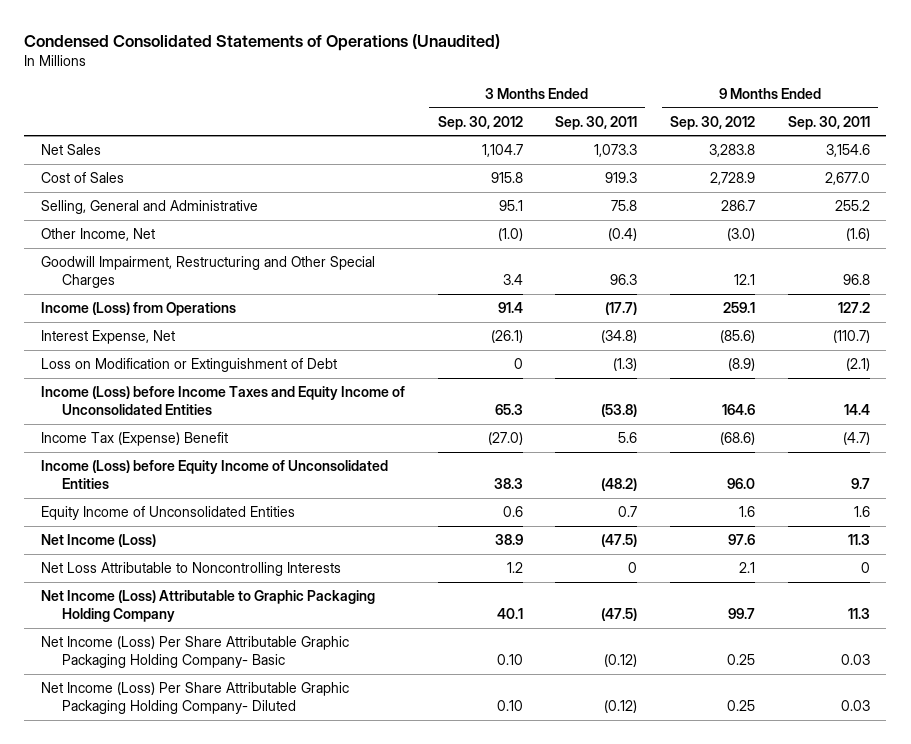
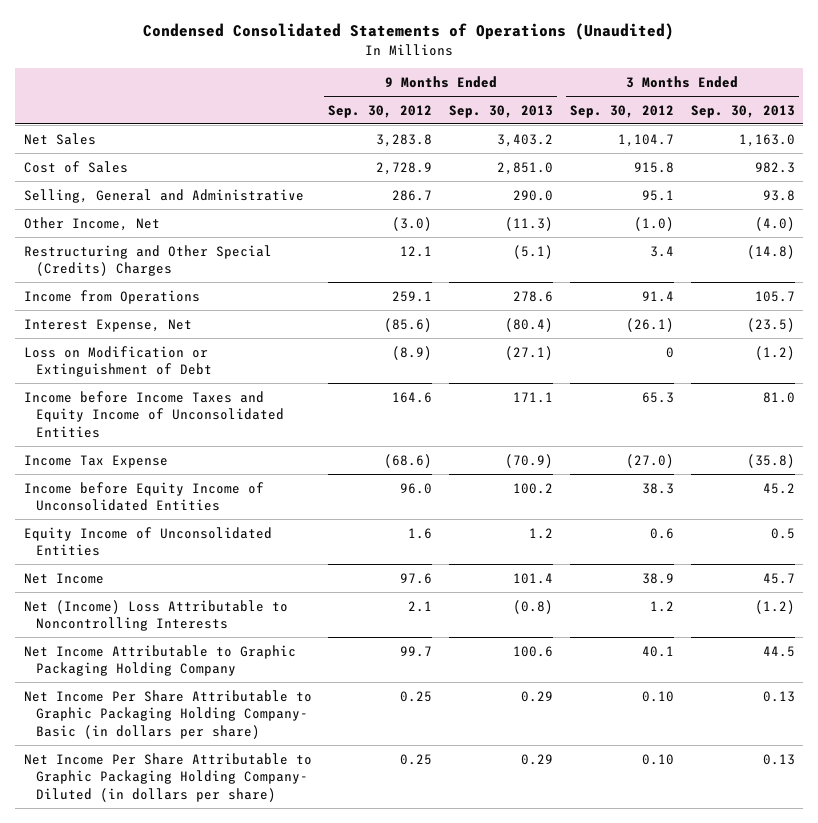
[555,115,638,130] Sep. 30, 2011 -> none
[787,115,870,130] Sep. 30, 2011 -> none
none -> [449,104,554,118] Sep. 30, 2013
none -> [690,104,795,118] Sep. 30, 2013
[40,256,375,289] Goodwill Impairment, Restructuring and Other Special Charges -> [23,244,272,277] Restructuring and Other Special (Credits) Charges
[40,302,236,317] Income (Loss) from Operations -> [23,289,200,304] Income from Operations
[40,386,405,416] Income (Loss) before Income Taxes and Equity Income of Unconsolidated Entities -> [23,390,285,438] Income before Income Taxes and Equity Income of Unconsolidated Entities
[40,432,228,447] Income Tax (Expense) Benefit -> [23,454,168,468] Income Tax Expense
[40,460,388,490] Income (Loss) before Equity Income of Unconsolidated Entities -> [23,481,264,512] Income before Equity Income of Unconsolidated Entities
[40,534,156,548] Net Income (Loss) -> [23,572,104,584] Net Income
[40,562,341,577] Net Loss Attributable to Noncontrolling Interests -> [23,599,288,632] Net (Income) Loss Attributable to Noncontrolling Interests
[40,590,375,623] Net Income (Loss) Attributable to Graphic Packaging Holding Company -> [23,644,296,677] Net Income Attributable to Graphic Packaging Holding Company
[40,636,349,669] Net Income (Loss) Per Share Attributable Graphic Packaging Holding Company- Basic -> [23,689,312,739] Net Income Per Share Attributable to Graphic Packaging Holding Company- Basic (in dollars per share)
[40,682,349,715] Net Income (Loss) Per Share Attributable Graphic Packaging Holding Company- Diluted -> [23,752,312,802] Net Income Per Share Attributable to Graphic Packaging Holding Company- Diluted (in dollars per share)

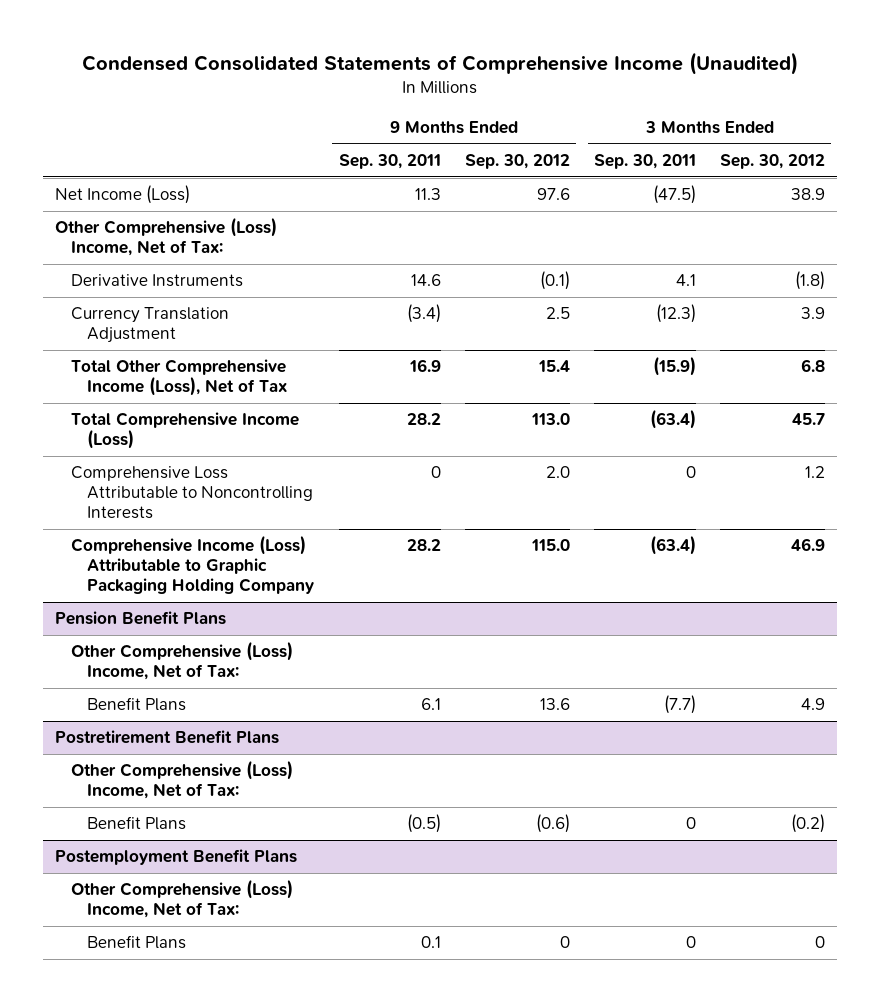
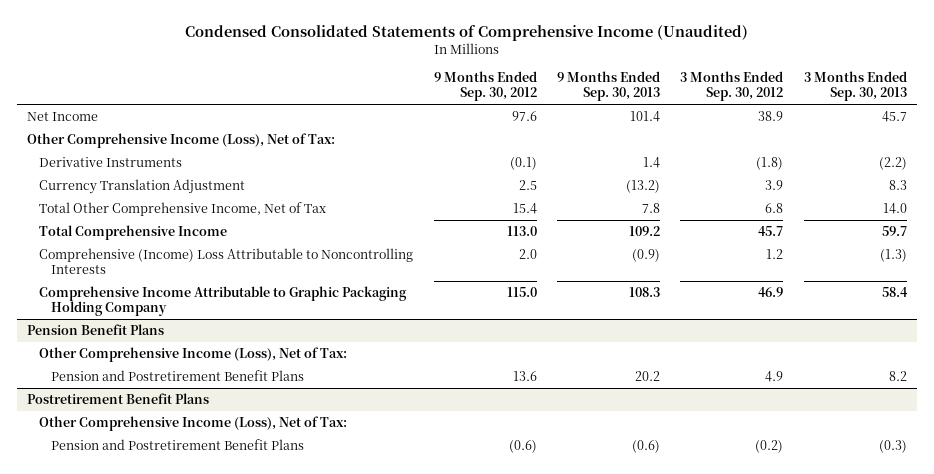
[338,154,441,170] Sep. 30, 2011 -> none
[593,154,696,170] Sep. 30, 2011 -> none
none -> [556,71,660,102] 9 Months Ended Sep. 30, 2013
none -> [803,71,907,102] 3 Months Ended Sep. 30, 2013
[55,185,191,205] Net Income (Loss) -> [27,111,99,121] Net Income
[55,217,278,257] Other Comprehensive (Loss) Income, Net of Tax: -> [27,132,336,148] Other Comprehensive Income (Loss), Net of Tax:
[71,359,288,397] Total Other Comprehensive Income (Loss), Net of Tax -> [39,201,327,216] Total Other Comprehensive Income, Net of Tax
[71,412,300,450] Total Comprehensive Income (Loss) -> [39,224,228,240] Total Comprehensive Income
[71,466,314,520] Comprehensive Loss Attributable to Noncontrolling Interests -> [39,247,414,275] Comprehensive (Income) Loss Attributable to Noncontrolling Interests
[71,535,315,595] Comprehensive Income (Loss) Attributable to Graphic Packaging Holding Company -> [39,285,408,317] Comprehensive Income Attributable to Graphic Packaging Holding Company
[71,641,294,681] Other Comprehensive (Loss) Income, Net of Tax: -> [39,346,348,362] Other Comprehensive Income (Loss), Net of Tax:
[87,697,187,712] Benefit Plans -> [51,369,305,381] Pension and Postretirement Benefit Plans
[87,816,187,831] Benefit Plans -> none
[55,849,298,866] Postemployment Benefit Plans -> none
[71,879,294,919] Other Comprehensive (Loss) Income, Net of Tax: -> none
[87,935,187,950] Benefit Plans -> none
[71,760,294,800] Other Comprehensive (Loss) Income, Net of Tax: -> [39,415,348,431] Other Comprehensive Income (Loss), Net of Tax:
none -> [51,438,305,450] Pension and Postretirement Benefit Plans

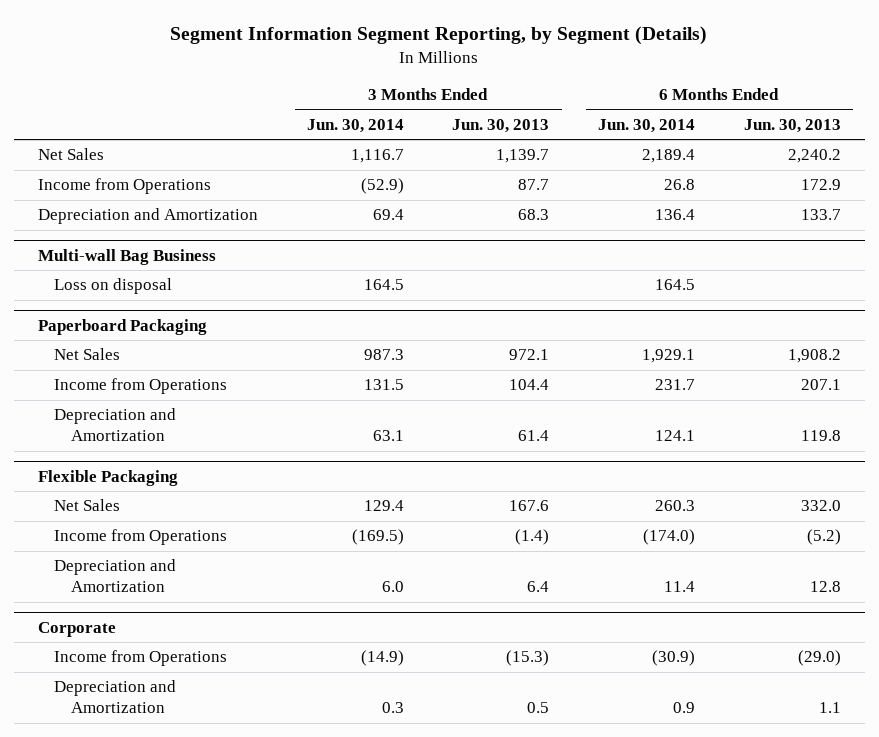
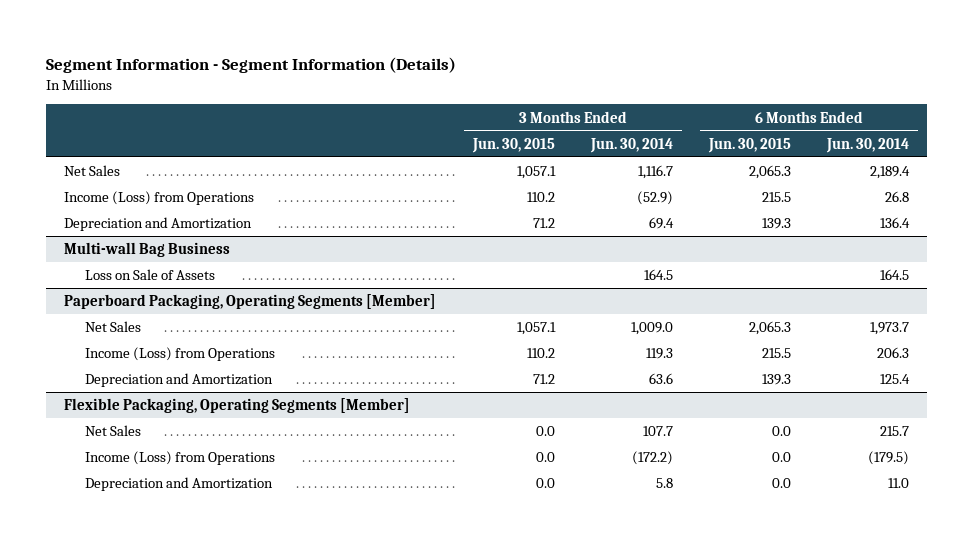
[170,25,708,45] Segment Information Segment Reporting, by Segment (Details) -> [46,56,457,73] Segment Information - Segment Information (Details)
[452,118,550,133] Jun. 30, 2013 -> none
[743,118,841,133] Jun. 30, 2013 -> none
none -> [471,137,555,153] Jun. 30, 2015
none -> [707,137,791,153] Jun. 30, 2015
[38,178,212,195] Income from Operations -> [64,191,255,206] Income (Loss) from Operations
[38,318,208,335] Paperboard Packaging -> none
[38,469,179,486] Flexible Packaging -> none
[38,621,117,637] Corporate -> none
[54,650,228,667] Income from Operations -> none
[54,680,177,714] Depreciation and Amortization -> none
[54,278,173,295] Loss on disposal -> [84,269,215,281] Loss on Sale of Assets
none -> [64,294,437,310] Paperboard Packaging, Operating Segments [Member]
[363,349,404,361] 987.3 -> [630,322,673,336] 1,009.0
[642,349,696,364] 1,929.1 -> [870,322,910,336] 1,973.7
[54,378,228,395] Income from Operations -> [84,347,275,362] Income (Loss) from Operations
[363,379,404,391] 131.5 -> [645,348,673,360] 119.3
[655,379,696,391] 231.7 -> [877,347,910,359] 206.3
[372,430,404,442] 63.1 -> [648,373,673,385] 63.6
[655,430,696,442] 124.1 -> [880,374,911,385] 125.4
none -> [64,398,411,414] Flexible Packaging, Operating Segments [Member]
[363,500,404,512] 129.4 -> [642,426,673,437] 107.7
[655,500,696,512] 260.3 -> [880,426,910,437] 215.7
[54,529,228,546] Income from Operations -> [84,451,275,466] Income (Loss) from Operations
[351,529,404,546] (169.5) -> [631,451,673,466] (172.2)
[643,529,696,546] (174.0) -> [868,451,910,466] (179.5)
[381,581,404,593] 6.0 -> [655,478,673,489] 5.8
[664,581,696,593] 11.4 -> [888,478,910,489] 11.0

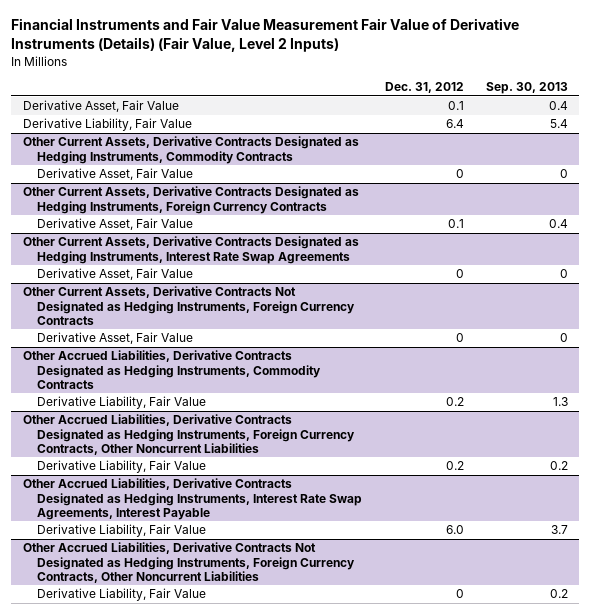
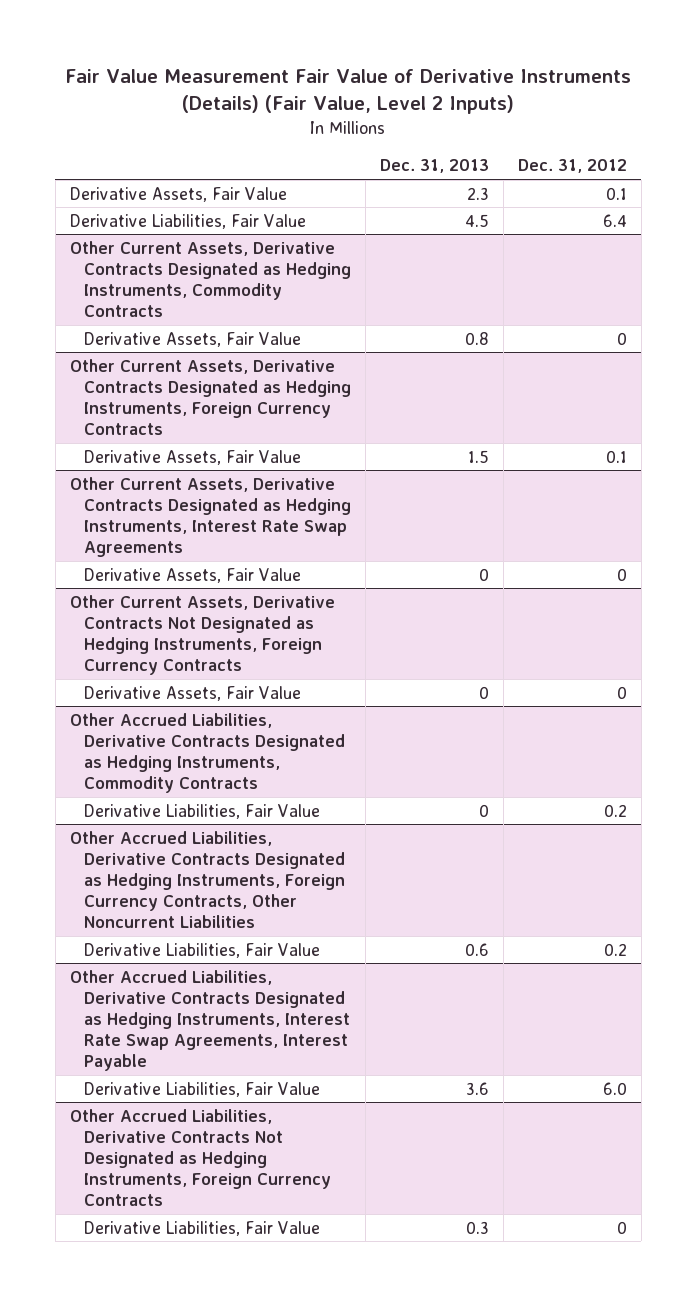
[11,18,520,53] Financial Instruments and Fair Value Measurement Fair Value of Derivative Instruments (Details) (Fair Value, Level 2 Inputs) -> [65,68,632,115] Fair Value Measurement Fair Value of Derivative Instruments (Details) (Fair Value, Level 2 Inputs)
[486,82,569,95] Sep. 30, 2013 -> none
none -> [379,159,489,174] Dec. 31, 2013
[22,100,179,113] Derivative Asset, Fair Value -> [69,186,287,202] Derivative Assets, Fair Value
[22,118,192,132] Derivative Liability, Fair Value -> [69,213,306,229] Derivative Liabilities, Fair Value
[36,168,193,181] Derivative Asset, Fair Value -> [83,331,301,347] Derivative Assets, Fair Value
[36,218,193,231] Derivative Asset, Fair Value -> [83,449,301,465] Derivative Assets, Fair Value
[36,268,193,281] Derivative Asset, Fair Value -> [83,567,301,583] Derivative Assets, Fair Value
[36,332,193,345] Derivative Asset, Fair Value -> [83,685,301,701] Derivative Assets, Fair Value
[36,396,206,410] Derivative Liability, Fair Value -> [83,803,320,819] Derivative Liabilities, Fair Value
[36,460,206,474] Derivative Liability, Fair Value -> [83,942,320,958] Derivative Liabilities, Fair Value
[36,524,206,538] Derivative Liability, Fair Value -> [83,1081,320,1097] Derivative Liabilities, Fair Value
[22,542,355,583] Other Accrued Liabilities, Derivative Contracts Not Designated as Hedging Instruments, Foreign Currency Contracts, Other Noncurrent Liabilities -> [69,1108,331,1206] Other Accrued Liabilities, Derivative Contracts Not Designated as Hedging Instruments, Foreign Currency Contracts
[36,588,206,602] Derivative Liability, Fair Value -> [83,1220,320,1236] Derivative Liabilities, Fair Value

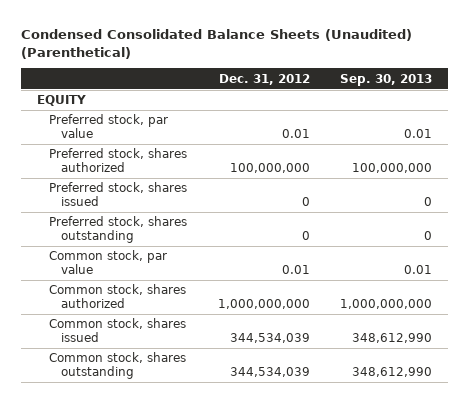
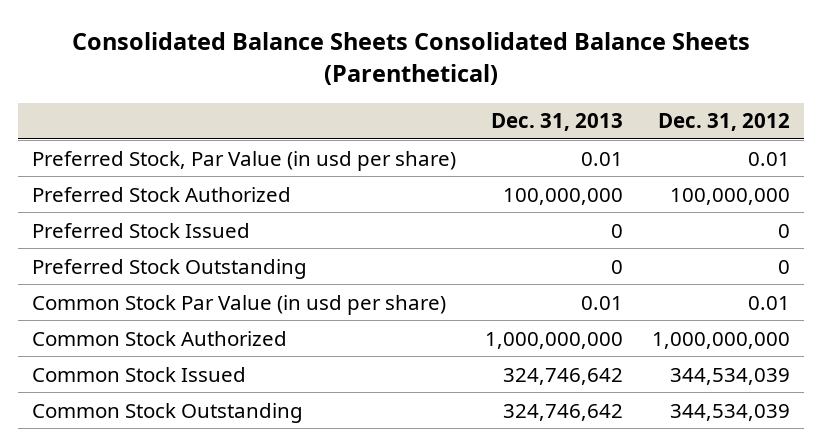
[21,29,413,59] Condensed Consolidated Balance Sheets (Unaudited) (Parenthetical) -> [72,31,751,85] Consolidated Balance Sheets Consolidated Balance Sheets (Parenthetical)
[340,73,433,86] Sep. 30, 2013 -> none
none -> [491,113,624,132] Dec. 31, 2013
[36,95,86,107] EQUITY -> none
[48,114,168,138] Preferred stock, par value -> [32,150,457,171] Preferred Stock, Par Value (in usd per share)
[48,148,187,172] Preferred stock, shares authorized -> [32,186,292,202] Preferred Stock Authorized
[48,182,187,206] Preferred stock, shares issued -> [32,222,251,238] Preferred Stock Issued
[48,216,187,243] Preferred stock, shares outstanding -> [32,258,308,279] Preferred Stock Outstanding
[48,250,167,274] Common stock, par value -> [32,294,447,315] Common Stock Par Value (in usd per share)
[48,284,186,308] Common stock, shares authorized -> [32,330,288,346] Common Stock Authorized
[48,318,186,342] Common stock, shares issued -> [32,366,247,382] Common Stock Issued
[48,352,186,379] Common stock, shares outstanding -> [32,402,304,423] Common Stock Outstanding

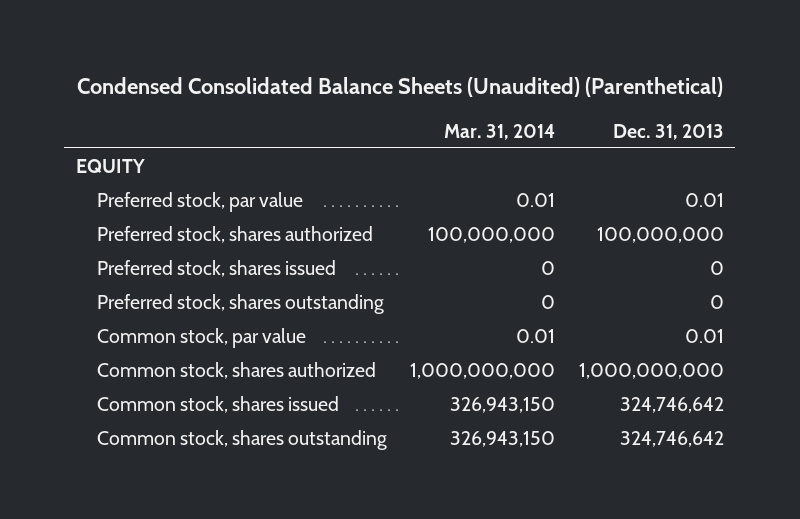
[72,31,751,85] Consolidated Balance Sheets Consolidated Balance Sheets (Parenthetical) -> [76,77,723,98] Condensed Consolidated Balance Sheets (Unaudited) (Parenthetical)
[657,113,790,132] Dec. 31, 2012 -> none
none -> [444,123,556,140] Mar. 31, 2014
none -> [75,158,145,173] EQUITY
[32,150,457,171] Preferred Stock, Par Value (in usd per share) -> [97,191,304,212] Preferred stock, par value
[32,186,292,202] Preferred Stock Authorized -> [97,225,374,243] Preferred stock, shares authorized
[32,222,251,238] Preferred Stock Issued -> [97,259,337,277] Preferred stock, shares issued
[32,258,308,279] Preferred Stock Outstanding -> [97,293,385,314] Preferred stock, shares outstanding
[32,294,447,315] Common Stock Par Value (in usd per share) -> [97,327,307,348] Common stock, par value
[32,330,288,346] Common Stock Authorized -> [97,361,377,379] Common stock, shares authorized
[32,366,247,382] Common Stock Issued -> [97,395,340,413] Common stock, shares issued
[32,402,304,423] Common Stock Outstanding -> [97,429,388,450] Common stock, shares outstanding

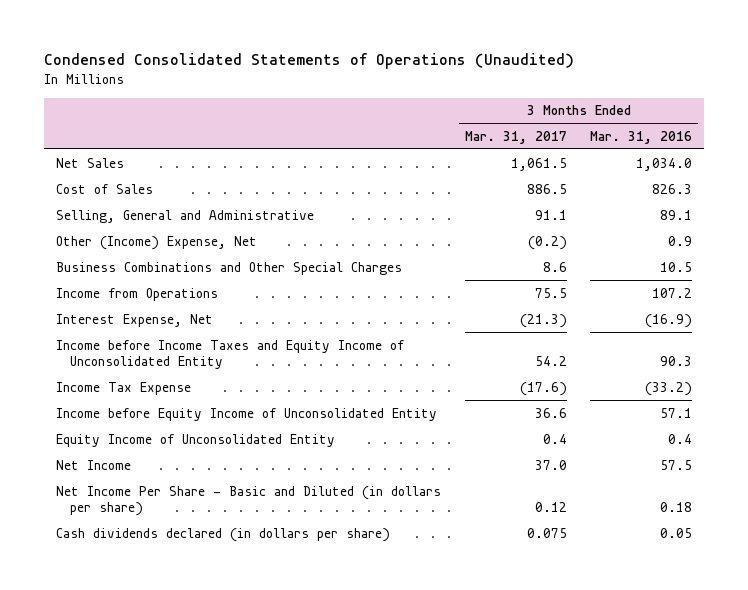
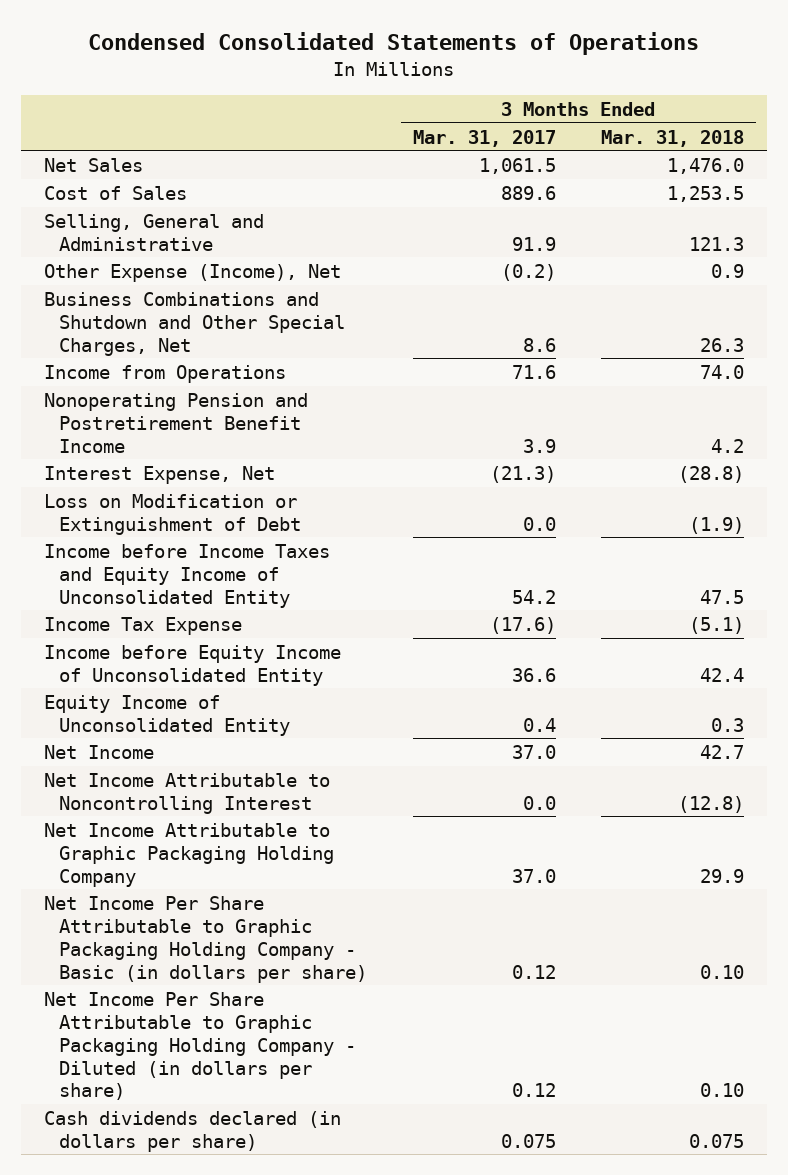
[44,53,575,70] Condensed Consolidated Statements of Operations (Unaudited) -> [87,32,699,56] Condensed Consolidated Statements of Operations
[590,130,693,144] Mar. 31, 2016 -> none
none -> [601,129,745,147] Mar. 31, 2018
[526,183,567,194] 886.5 -> [500,185,556,200] 889.6
[534,209,567,220] 91.1 -> [511,236,556,251] 91.9
[56,235,258,250] Other (Income) Expense, Net -> [43,263,341,282] Other Expense (Income), Net
[56,261,403,275] Business Combinations and Other Special Charges -> [43,291,345,356] Business Combinations and Shutdown and Other Special Charges, Net
[534,287,567,298] 75.5 -> [511,364,556,379] 71.6
none -> [43,392,308,453] Nonoperating Pension and Postretirement Benefit Income
none -> [43,493,301,535] Loss on Modification or Extinguishment of Debt
[56,485,442,516] Net Income Per Share - Basic and Diluted (in dollars per share) -> none
none -> [43,772,330,814] Net Income Attributable to Noncontrolling Interest
none -> [43,822,334,887] Net Income Attributable to Graphic Packaging Holding Company
none -> [43,895,367,983] Net Income Per Share Attributable to Graphic Packaging Holding Company - Basic (in dollars per share)
none -> [43,991,356,1101] Net Income Per Share Attributable to Graphic Packaging Holding Company - Diluted (in dollars per share)

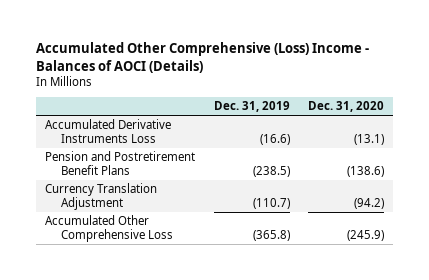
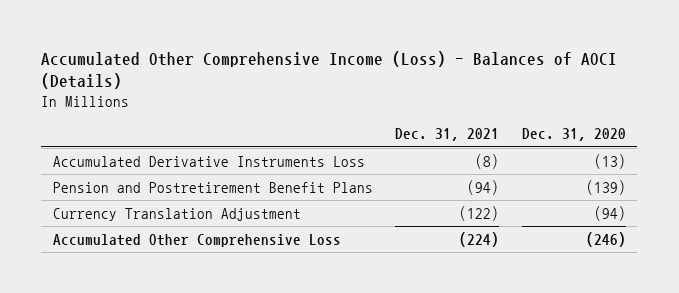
[35,42,369,73] Accumulated Other Comprehensive (Loss) Income - Balances of AOCI (Details) -> [41,50,618,90] Accumulated Other Comprehensive Income (Loss) - Balances of AOCI (Details)
[213,101,290,113] Dec. 31, 2019 -> none
none -> [395,128,500,142] Dec. 31, 2021
[354,133,385,145] (13.1) -> [594,153,627,169] (13)
[347,165,385,177] (138.6) -> [586,179,627,195] (139)
[354,197,385,209] (94.2) -> [594,205,627,221] (94)
[347,229,385,241] (245.9) -> [586,231,627,247] (246)

